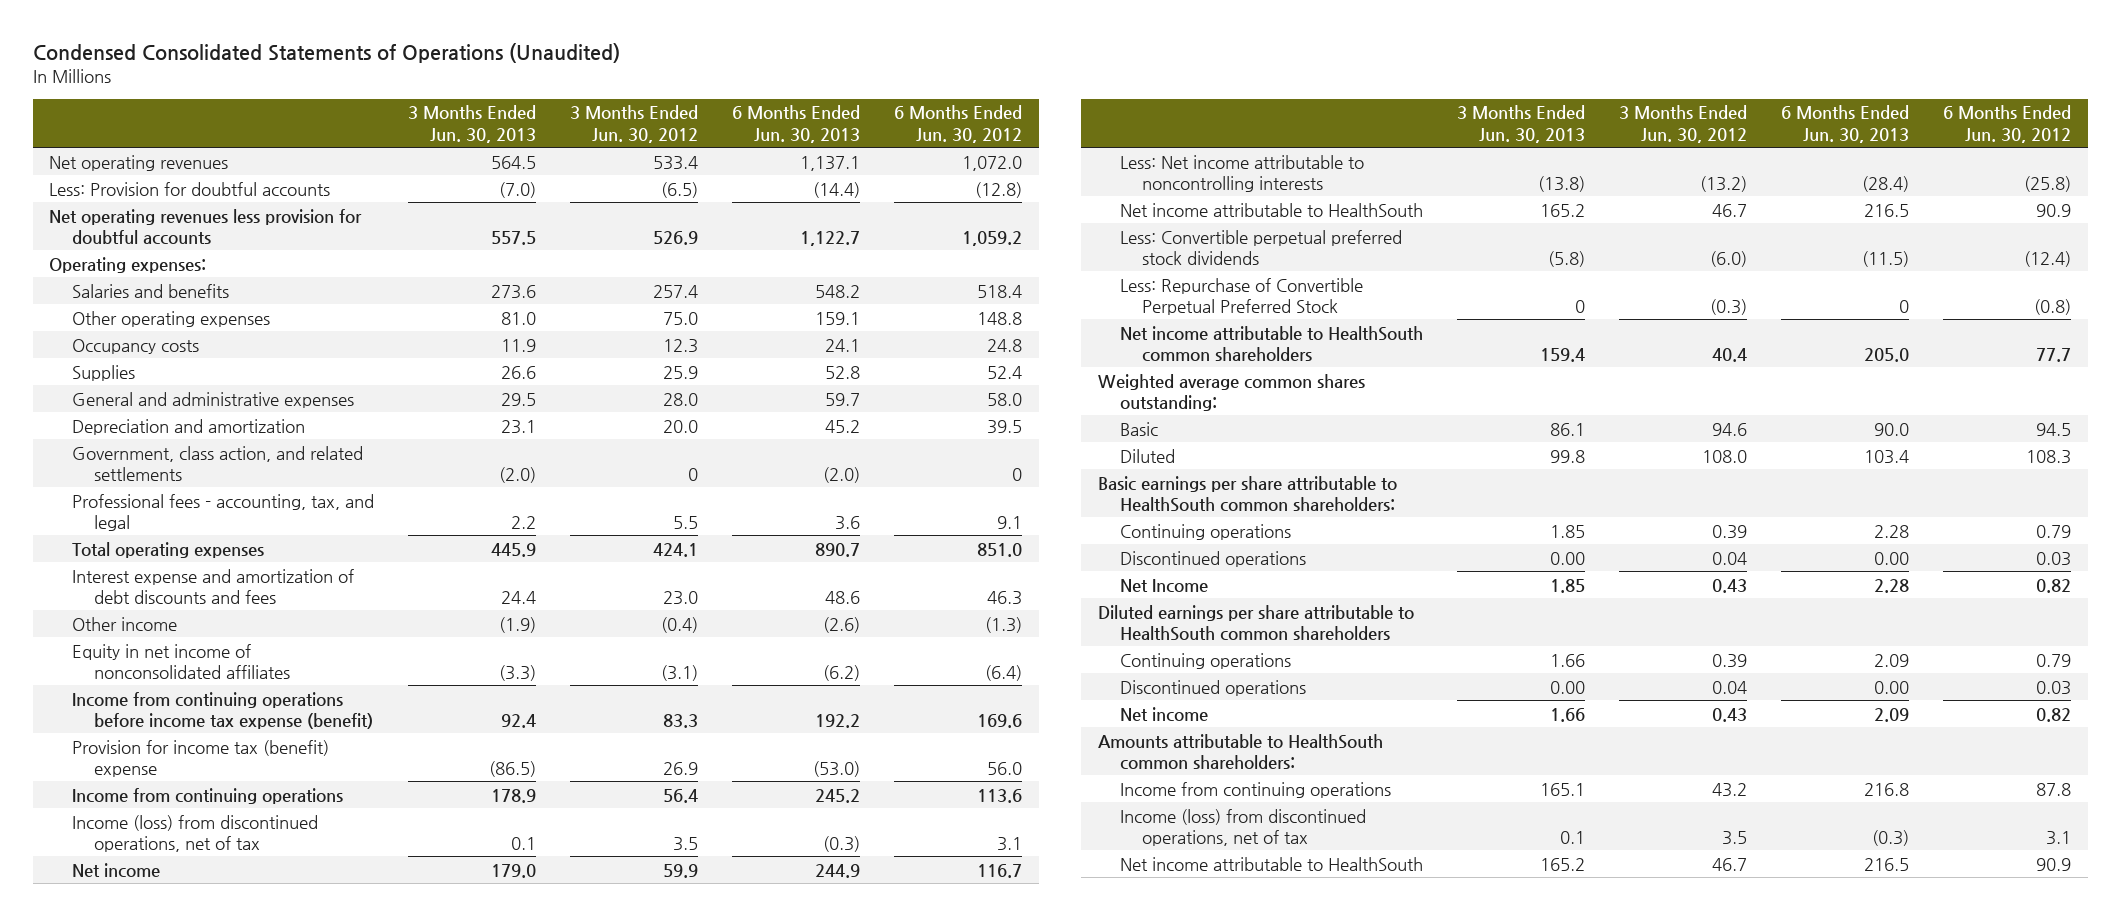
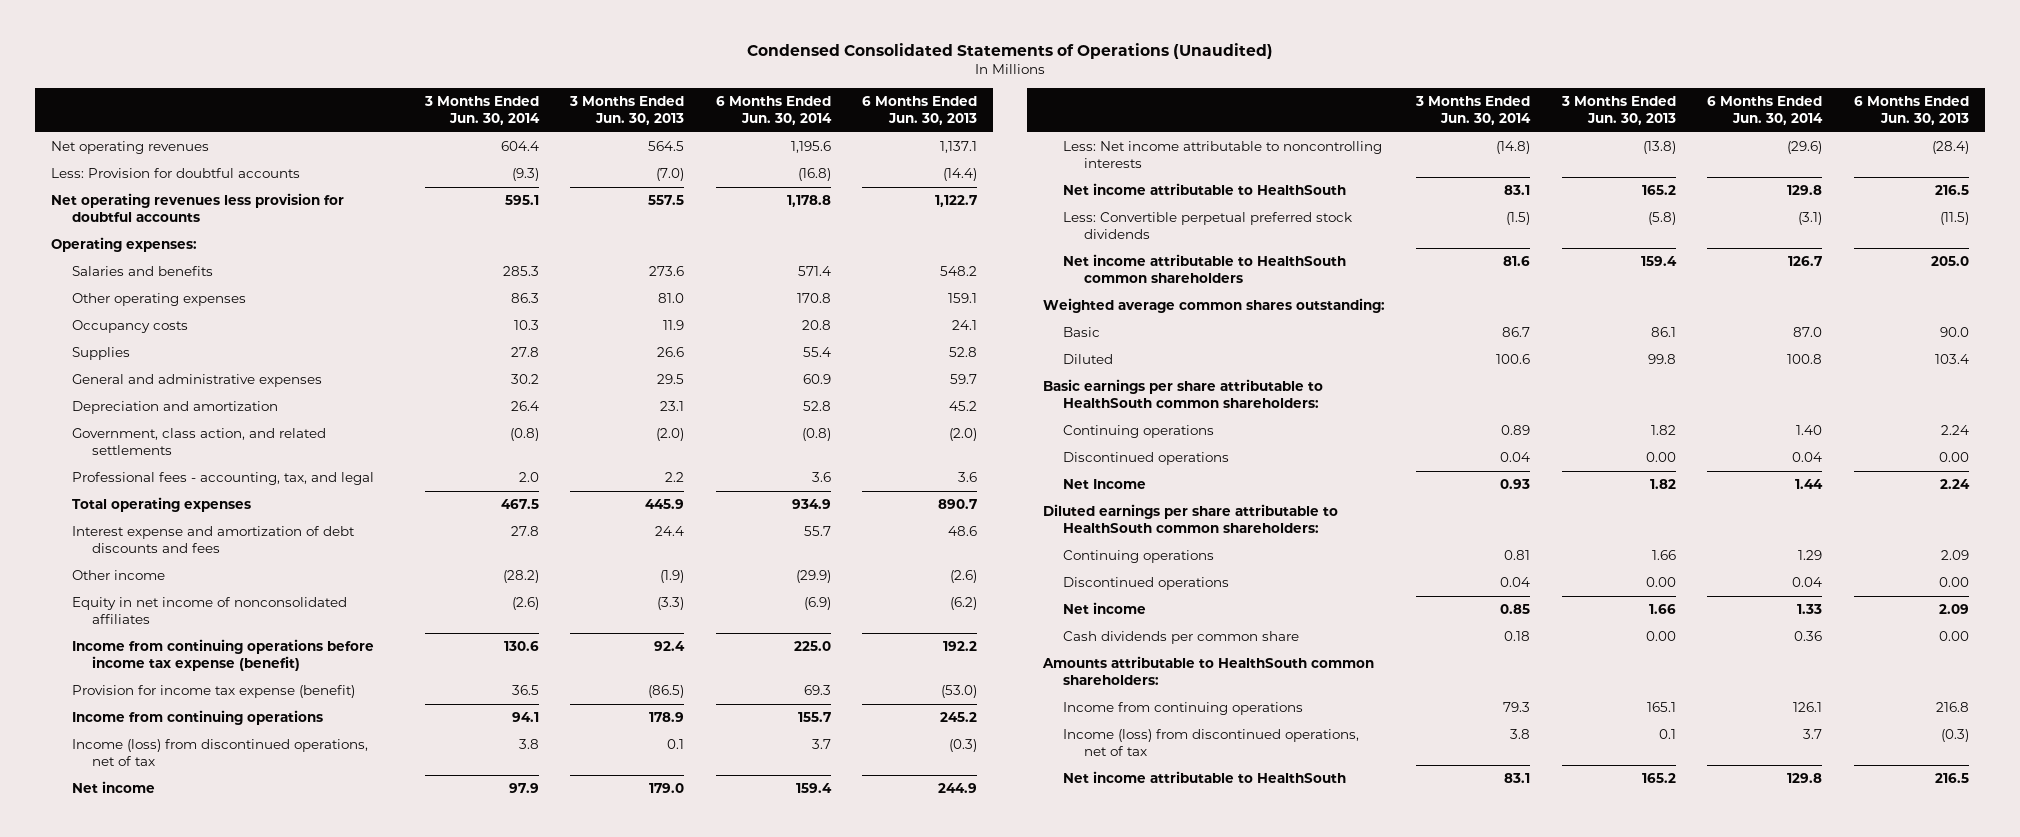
[570,105,699,143] 3 Months Ended Jun. 30, 2012 -> none
[893,105,1022,143] 6 Months Ended Jun. 30, 2012 -> none
none -> [423,96,540,125] 3 Months Ended Jun. 30, 2014
none -> [715,96,832,125] 6 Months Ended Jun. 30, 2014
[71,739,329,777] Provision for income tax (benefit) expense -> [71,685,355,699] Provision for income tax expense (benefit)
[1120,277,1364,315] Less: Repurchase of Convertible Perpetual Preferred Stock -> none
[1550,524,1586,538] 1.85 -> [1650,425,1676,436] 1.82
[1873,524,1909,538] 2.28 -> [1941,425,1970,436] 2.24
[1550,578,1586,593] 1.85 -> [1649,479,1676,490] 1.82
[1873,578,1909,593] 2.28 -> [1940,479,1971,490] 2.24
[1098,604,1415,641] Diluted earnings per share attributable to HealthSouth common shareholders -> [1042,504,1338,534] Diluted earnings per share attributable to HealthSouth common shareholders:
none -> [1063,631,1300,645] Cash dividends per common share

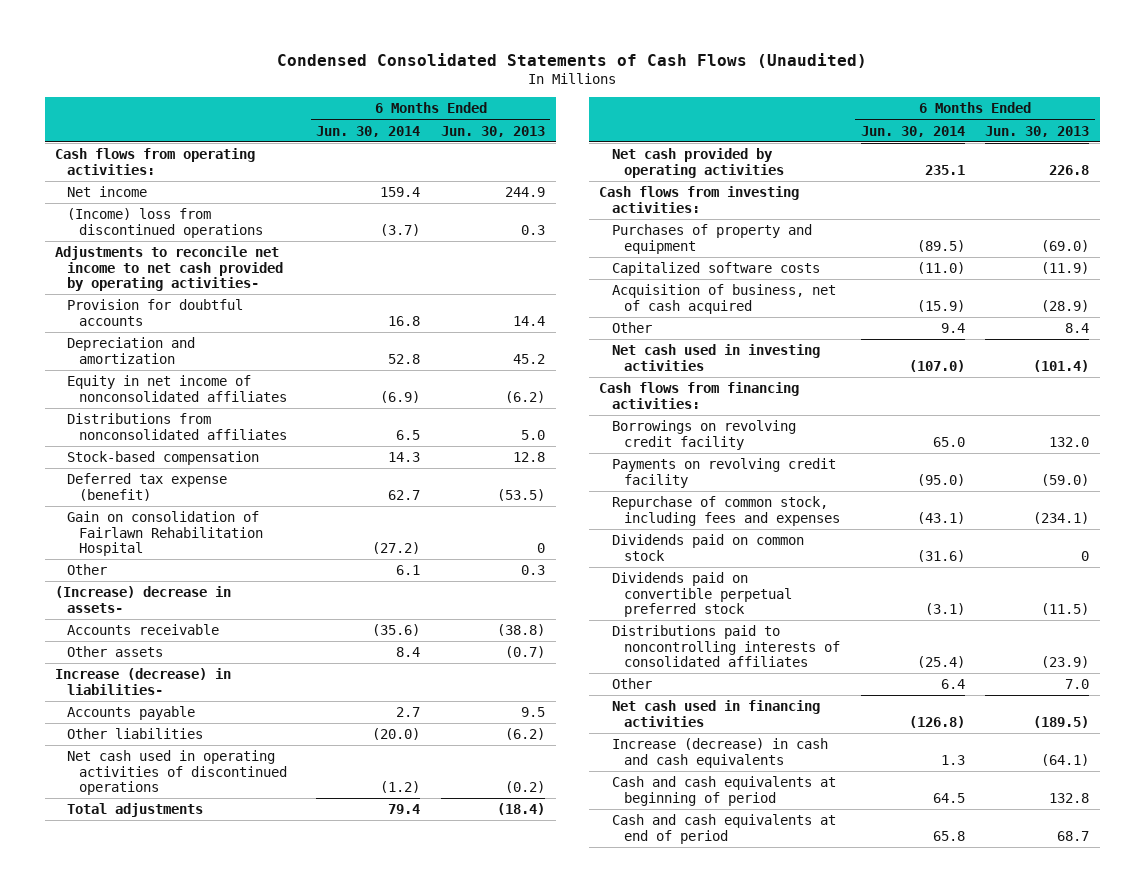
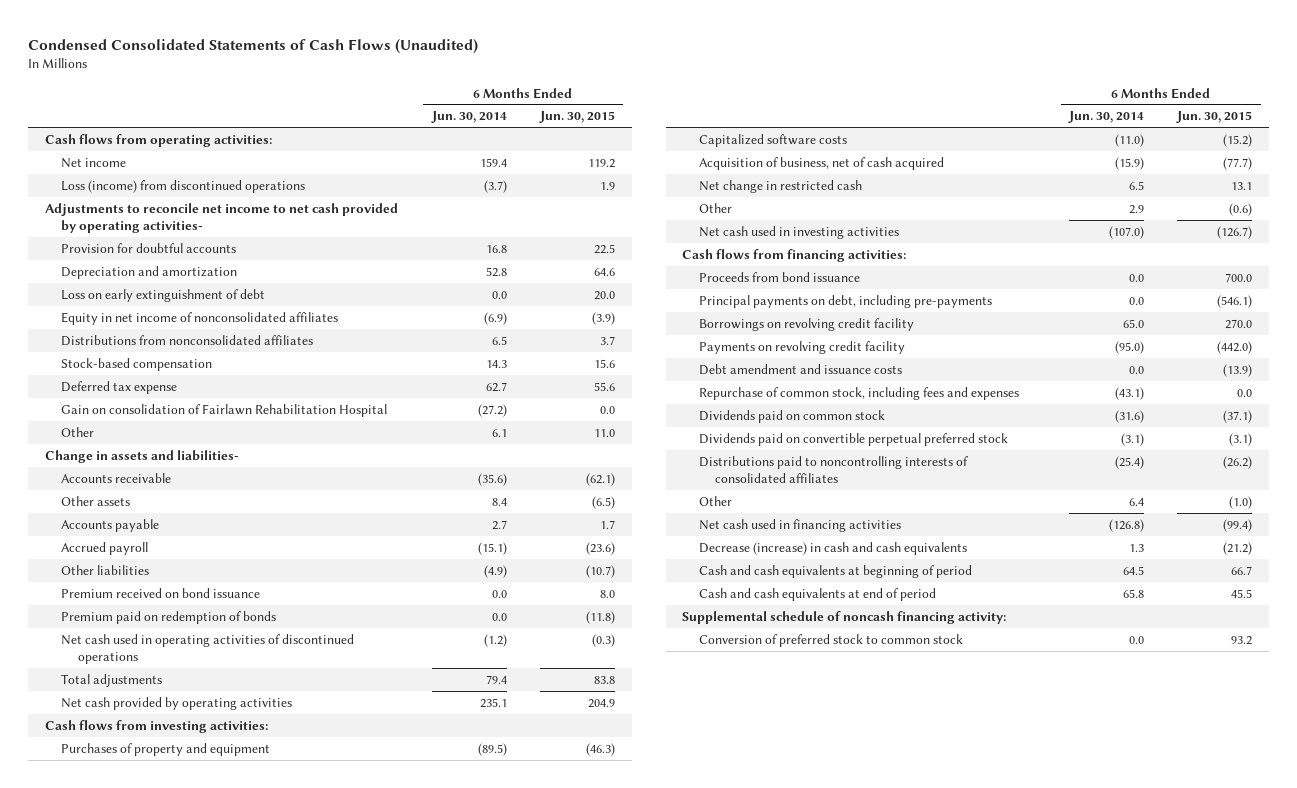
[441,125,546,137] Jun. 30, 2013 -> none
none -> [538,111,615,124] Jun. 30, 2015
[67,208,264,238] (Income) loss from discontinued operations -> [61,179,306,193] Loss (income) from discontinued operations
none -> [61,288,266,302] Loss on early extinguishment of debt
[67,473,228,501] Deferred tax expense (benefit) -> [61,380,178,394] Deferred tax expense
[55,586,232,613] (Increase) decrease in assets- -> [45,449,240,463] Change in assets and liabilities-
[55,668,232,695] Increase (decrease) in liabilities- -> none
none -> [61,541,149,555] Accrued payroll
[372,728,421,741] (20.0) -> [483,564,507,578] (4.9)
none -> [61,587,261,598] Premium received on bond issuance
none -> [61,610,277,624] Premium paid on redemption of bonds
none -> [698,179,862,193] Net change in restricted cash
[940,323,965,334] 9.4 -> [1128,204,1144,214] 2.9
none -> [698,271,860,282] Proceeds from bond issuance
none -> [698,294,992,308] Principal payments on debt, including pre-payments
none -> [698,363,902,375] Debt amendment and issuance costs
[611,738,828,768] Increase (decrease) in cash and cash equivalents -> [698,541,967,555] Decrease (increase) in cash and cash equivalents
none -> [682,610,1007,624] Supplemental schedule of noncash financing activity:
none -> [698,633,963,647] Conversion of preferred stock to common stock

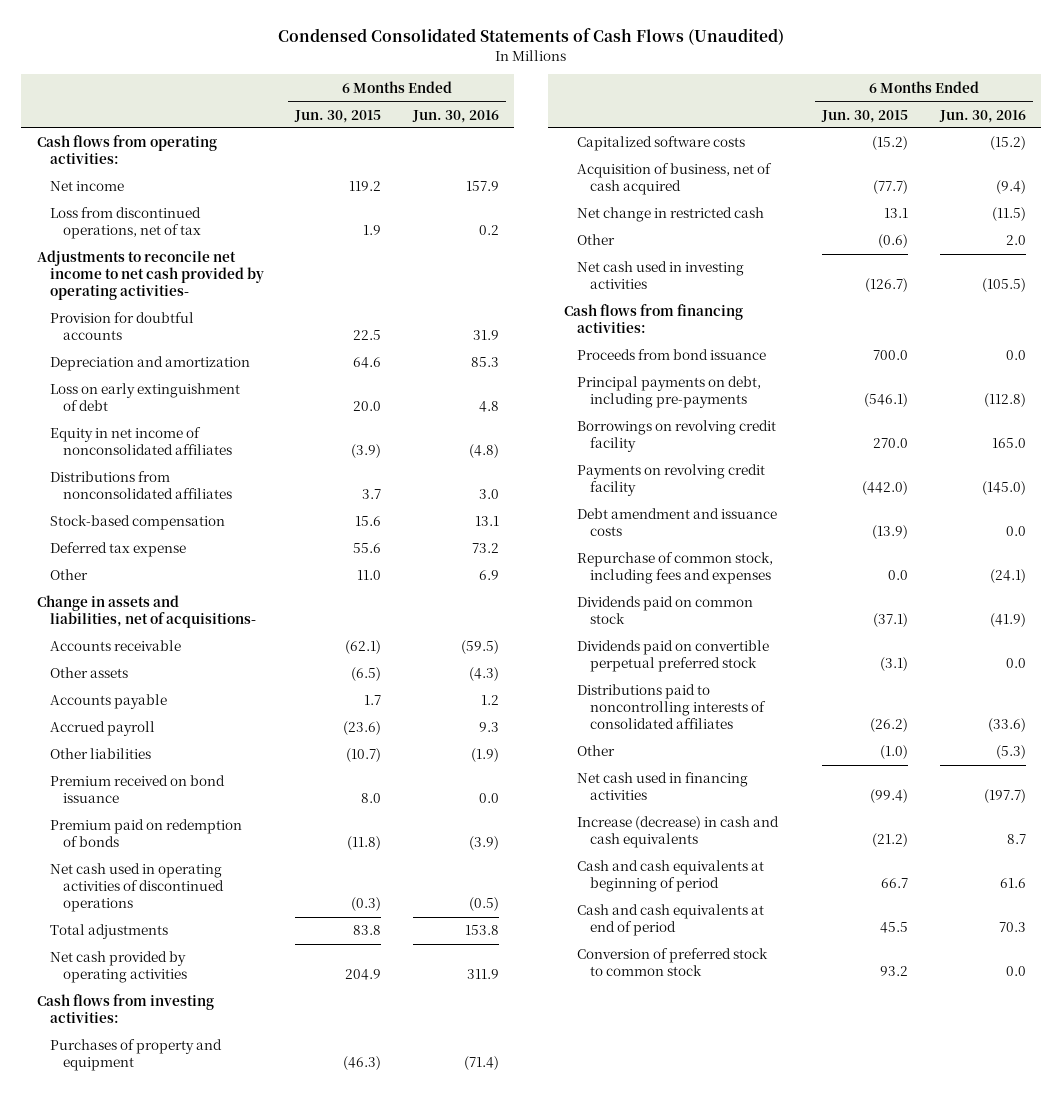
[430,111,507,124] Jun. 30, 2014 -> none
none -> [411,109,499,123] Jun. 30, 2016
[61,179,306,193] Loss (income) from discontinued operations -> [50,207,202,240] Loss from discontinued operations, net of tax
[61,403,388,417] Gain on consolidation of Fairlawn Rehabilitation Hospital -> none
[45,449,240,463] Change in assets and liabilities- -> [36,595,257,629] Change in assets and liabilities, net of acquisitions-
[698,541,967,555] Decrease (increase) in cash and cash equivalents -> [577,816,780,849] Increase (decrease) in cash and cash equivalents
[682,610,1007,624] Supplemental schedule of noncash financing activity: -> none

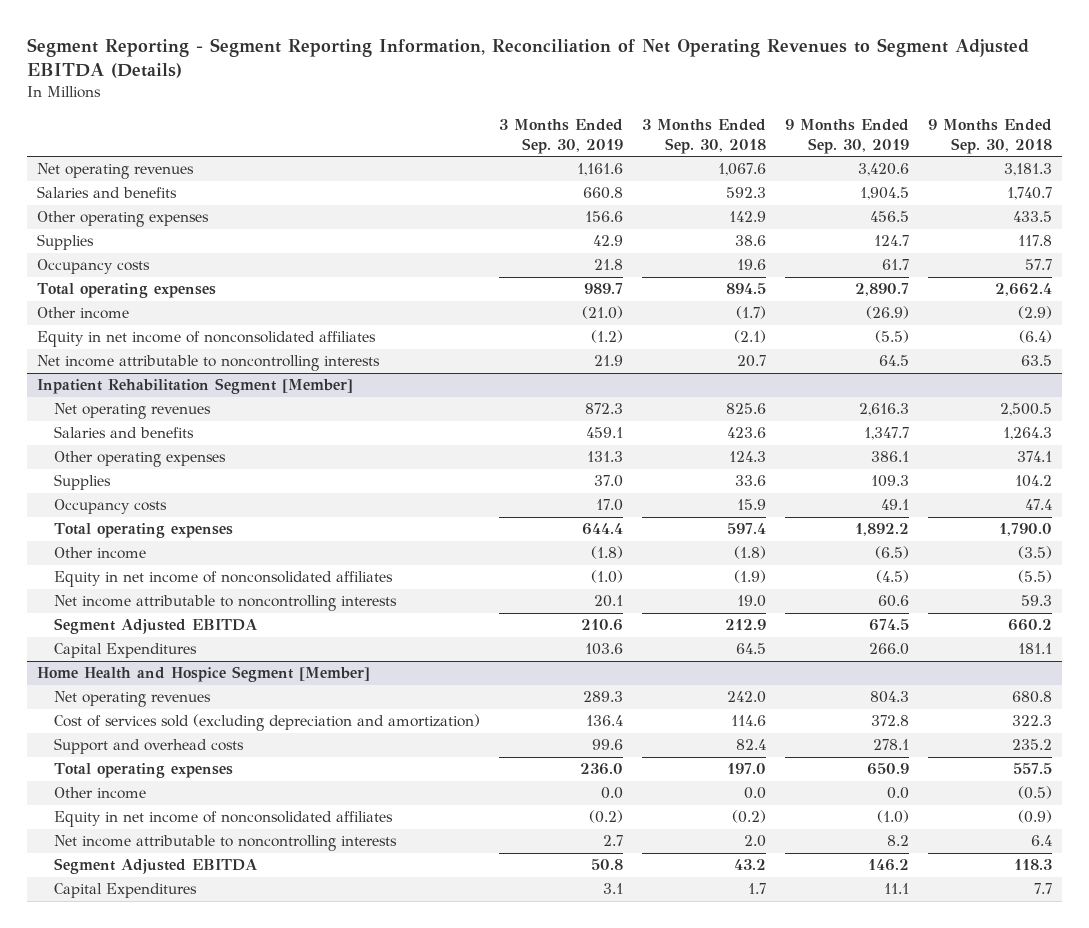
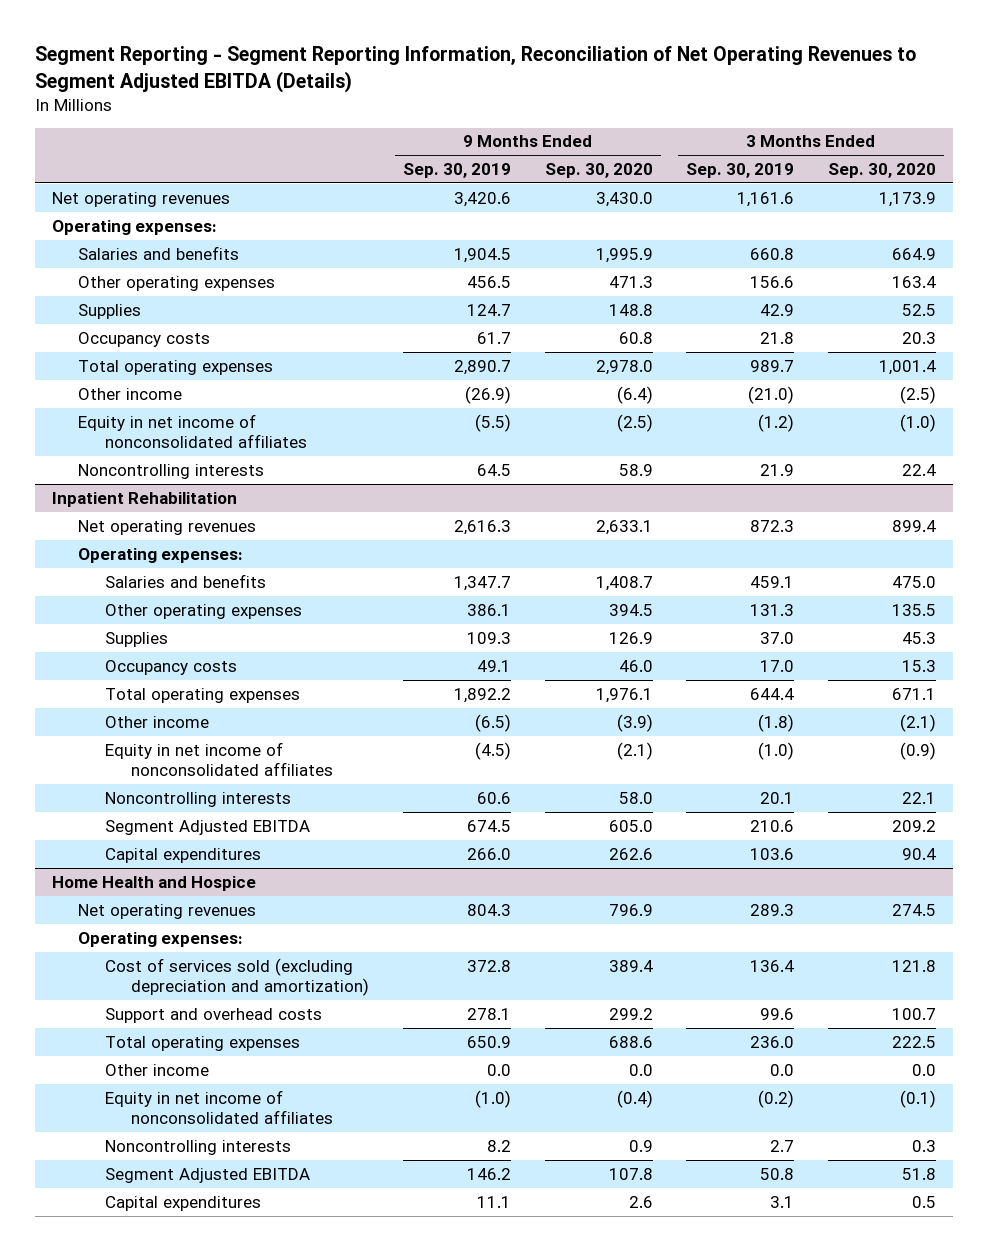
[642,118,767,154] 3 Months Ended Sep. 30, 2018 -> none
[928,118,1053,154] 9 Months Ended Sep. 30, 2018 -> none
none -> [544,162,653,178] Sep. 30, 2020
none -> [827,162,936,178] Sep. 30, 2020
none -> [51,219,217,235] Operating expenses:
[37,355,381,372] Net income attributable to noncontrolling interests -> [78,463,265,479] Noncontrolling interests
[37,378,354,395] Inpatient Rehabilitation Segment [Member] -> [51,491,237,507] Inpatient Rehabilitation
none -> [78,547,244,563] Operating expenses:
[53,595,397,612] Net income attributable to noncontrolling interests -> [104,791,291,807] Noncontrolling interests
[53,643,197,659] Capital Expenditures -> [104,847,261,863] Capital expenditures
[37,666,371,683] Home Health and Hospice Segment [Member] -> [51,875,256,891] Home Health and Hospice
none -> [78,931,244,947] Operating expenses:
[53,835,397,852] Net income attributable to noncontrolling interests -> [104,1139,291,1155] Noncontrolling interests
[53,883,197,899] Capital Expenditures -> [104,1195,261,1211] Capital expenditures

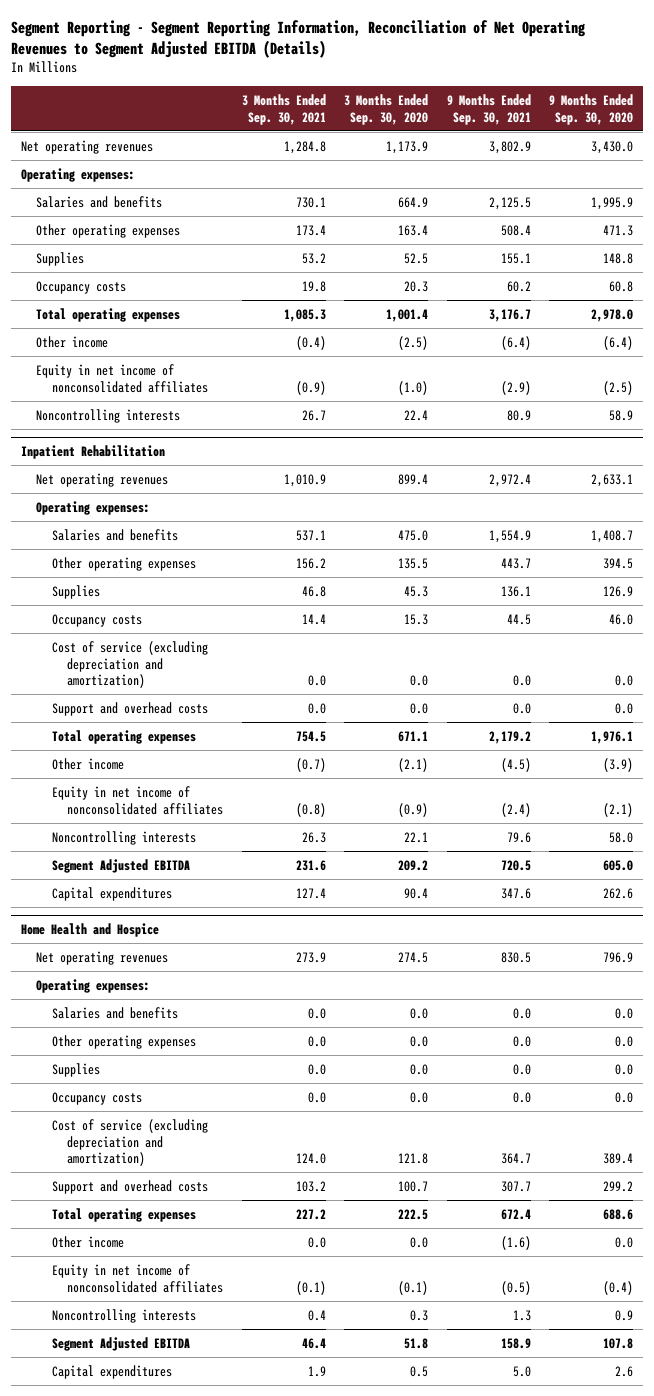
[403,162,512,178] Sep. 30, 2019 -> none
[686,162,795,178] Sep. 30, 2019 -> none
none -> [241,93,326,125] 3 Months Ended Sep. 30, 2021
none -> [446,93,531,125] 9 Months Ended Sep. 30, 2021
none -> [51,640,208,689] Cost of service (excluding depreciation and amortization)
none -> [51,701,208,716] Support and overhead costs
none -> [51,1006,178,1019] Salaries and benefits
none -> [51,1034,196,1049] Other operating expenses
none -> [51,1062,100,1077] Supplies
none -> [51,1091,142,1105] Occupancy costs
[104,957,370,997] Cost of services sold (excluding depreciation and amortization) -> [51,1118,208,1167] Cost of service (excluding depreciation and amortization)

